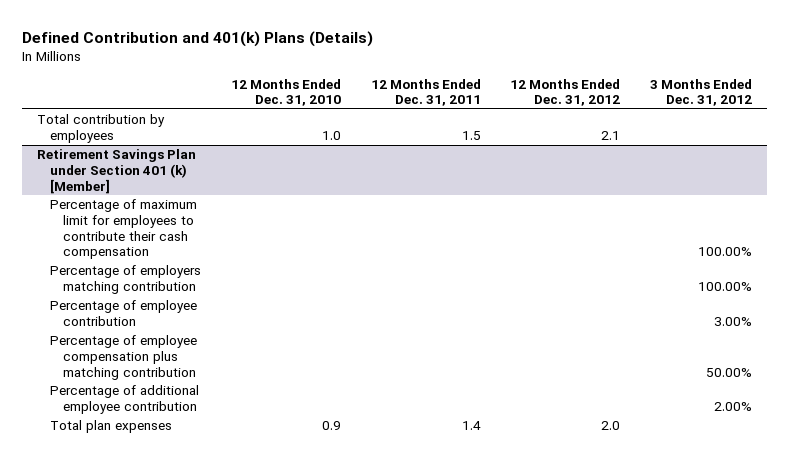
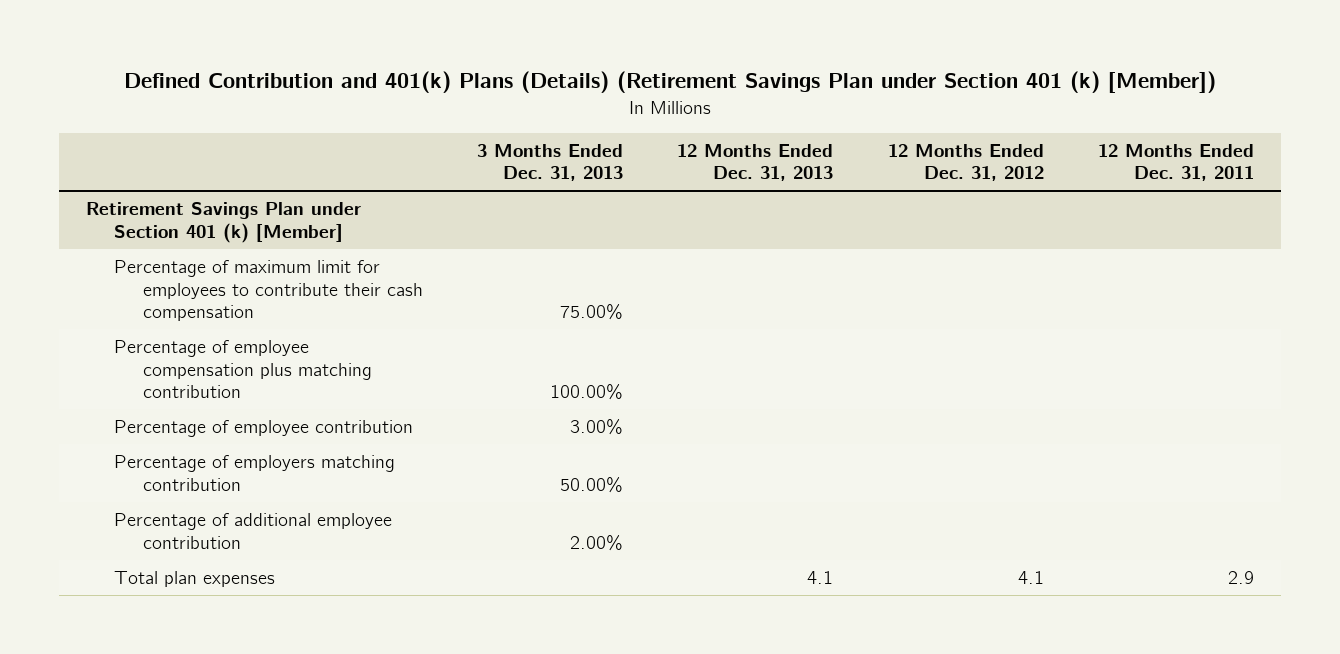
[21,30,373,47] Defined Contribution and 401(k) Plans (Details) -> [124,71,1217,94] Defined Contribution and 401(k) Plans (Details) (Retirement Savings Plan under Section 401 (k) [Member])
[230,78,341,107] 12 Months Ended Dec. 31, 2010 -> none
[650,78,753,107] 3 Months Ended Dec. 31, 2012 -> none
none -> [476,143,623,182] 3 Months Ended Dec. 31, 2013
none -> [677,143,834,182] 12 Months Ended Dec. 31, 2013
[36,114,165,143] Total contribution by employees -> none
[50,300,198,326] Percentage of employee contribution -> [114,420,414,438] Percentage of employee contribution
[50,265,202,294] Percentage of employers matching contribution -> [114,455,396,491] Percentage of employers matching contribution
[461,421,481,431] 1.4 -> [1227,571,1254,585] 2.9
[601,421,621,431] 2.0 -> [1017,571,1044,585] 4.1

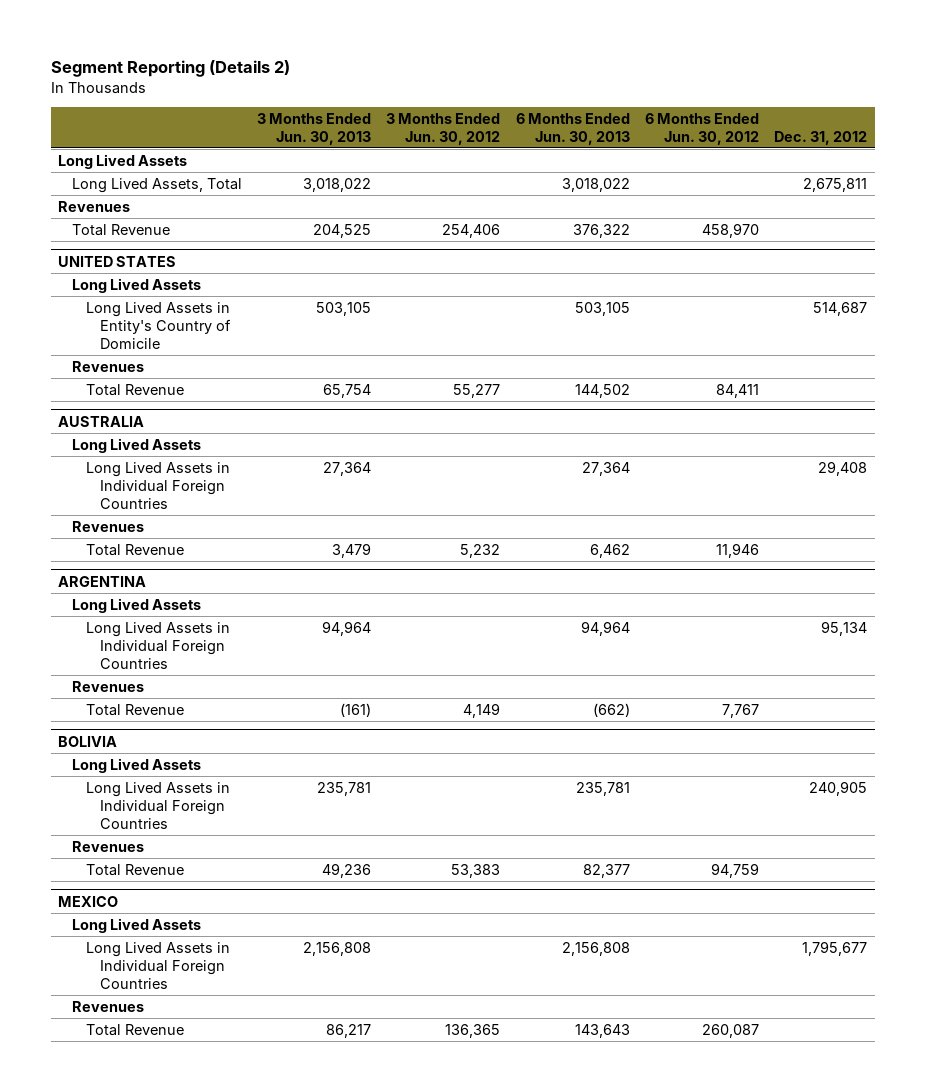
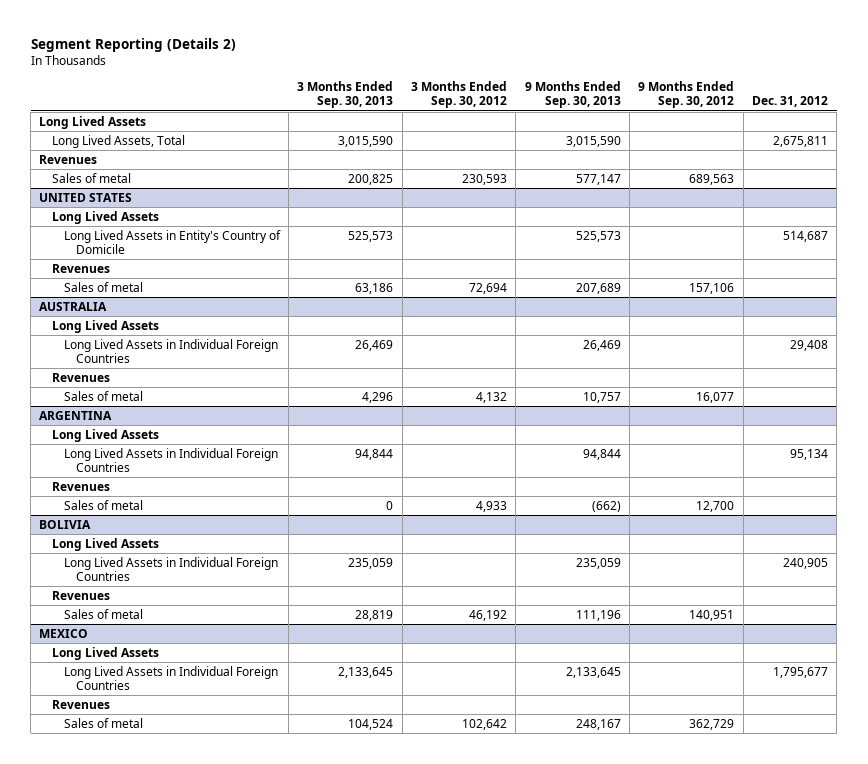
[257,112,372,145] 3 Months Ended Jun. 30, 2013 -> none
[386,112,501,145] 3 Months Ended Jun. 30, 2012 -> none
[515,112,630,145] 6 Months Ended Jun. 30, 2013 -> none
[644,112,759,145] 6 Months Ended Jun. 30, 2012 -> none
none -> [297,81,394,109] 3 Months Ended Sep. 30, 2013
none -> [411,81,508,109] 3 Months Ended Sep. 30, 2012
none -> [524,81,621,109] 9 Months Ended Sep. 30, 2013
none -> [638,81,735,109] 9 Months Ended Sep. 30, 2012
[71,223,170,236] Total Revenue -> [51,173,131,184] Sales of metal
[85,383,184,396] Total Revenue -> [63,282,143,293] Sales of metal
[85,543,184,556] Total Revenue -> [63,391,143,402] Sales of metal
[85,703,184,716] Total Revenue -> [63,500,143,511] Sales of metal
[85,863,184,876] Total Revenue -> [63,609,143,620] Sales of metal
[85,1023,184,1036] Total Revenue -> [63,718,143,729] Sales of metal

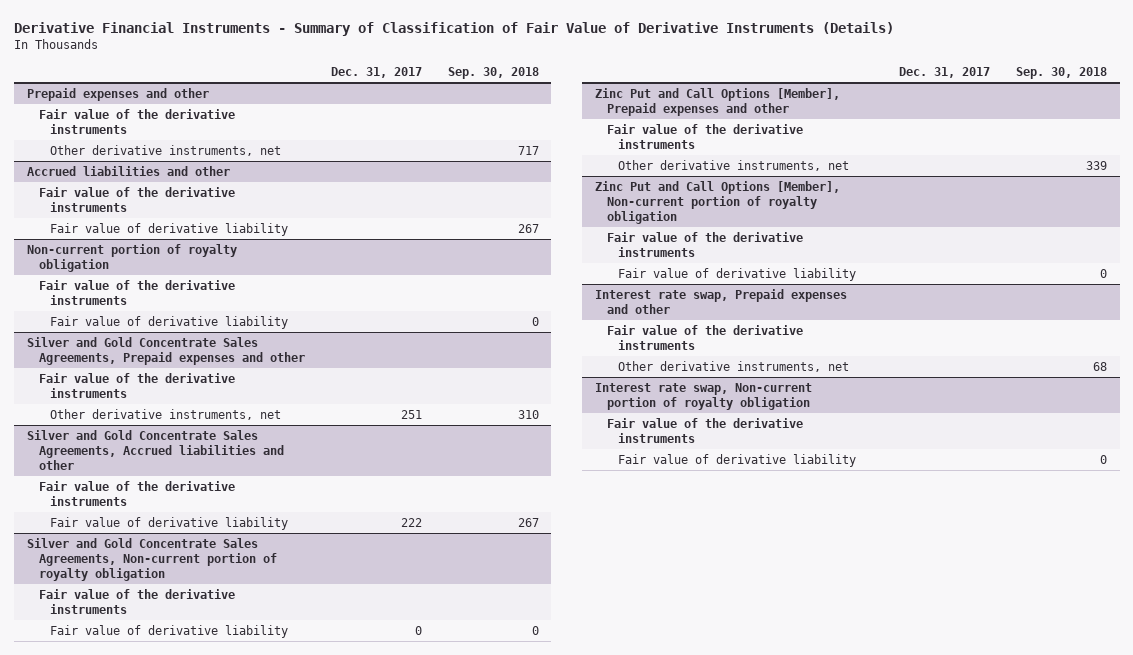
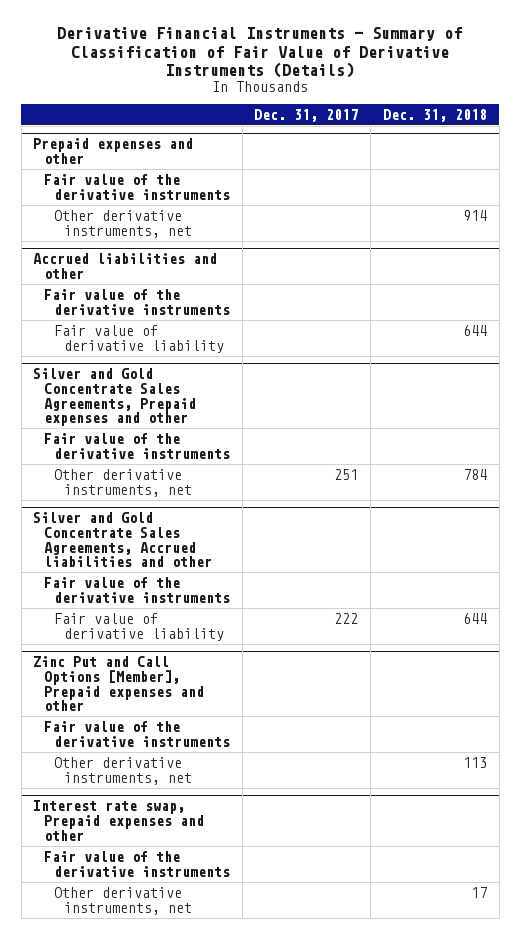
[447,67,539,80] Sep. 30, 2018 -> none
none -> [383,108,488,122] Dec. 31, 2018
[26,243,237,273] Non-current portion of royalty obligation -> none
[38,279,235,306] Fair value of the derivative instruments -> none
[50,315,289,329] Fair value of derivative liability -> none
[26,537,277,582] Silver and Gold Concentrate Sales Agreements, Non-current portion of royalty obligation -> none
[38,588,235,615] Fair value of the derivative instruments -> none
[50,624,289,638] Fair value of derivative liability -> none
[594,180,840,225] Zinc Put and Call Options [Member], Non-current portion of royalty obligation -> none
[606,231,803,258] Fair value of the derivative instruments -> none
[618,267,857,281] Fair value of derivative liability -> none
[594,382,812,411] Interest rate swap, Non-current portion of royalty obligation -> none
[606,417,803,444] Fair value of the derivative instruments -> none
[618,453,857,467] Fair value of derivative liability -> none

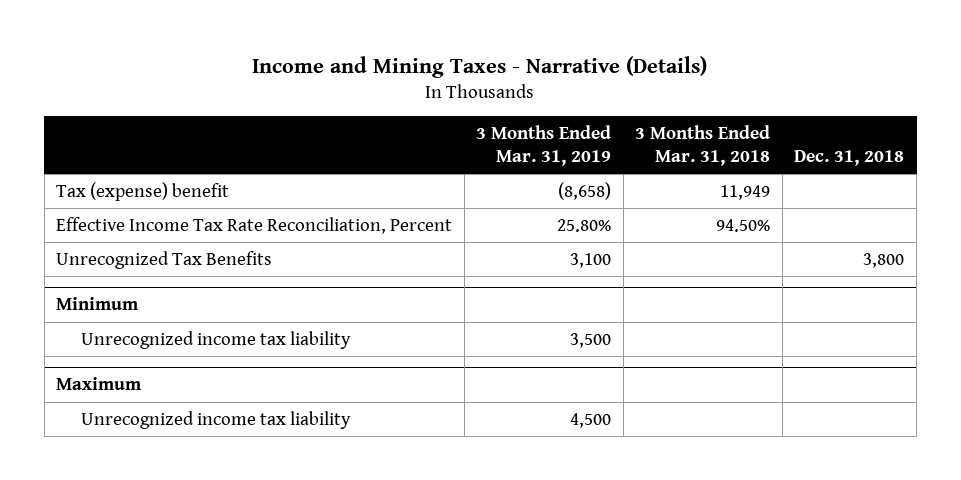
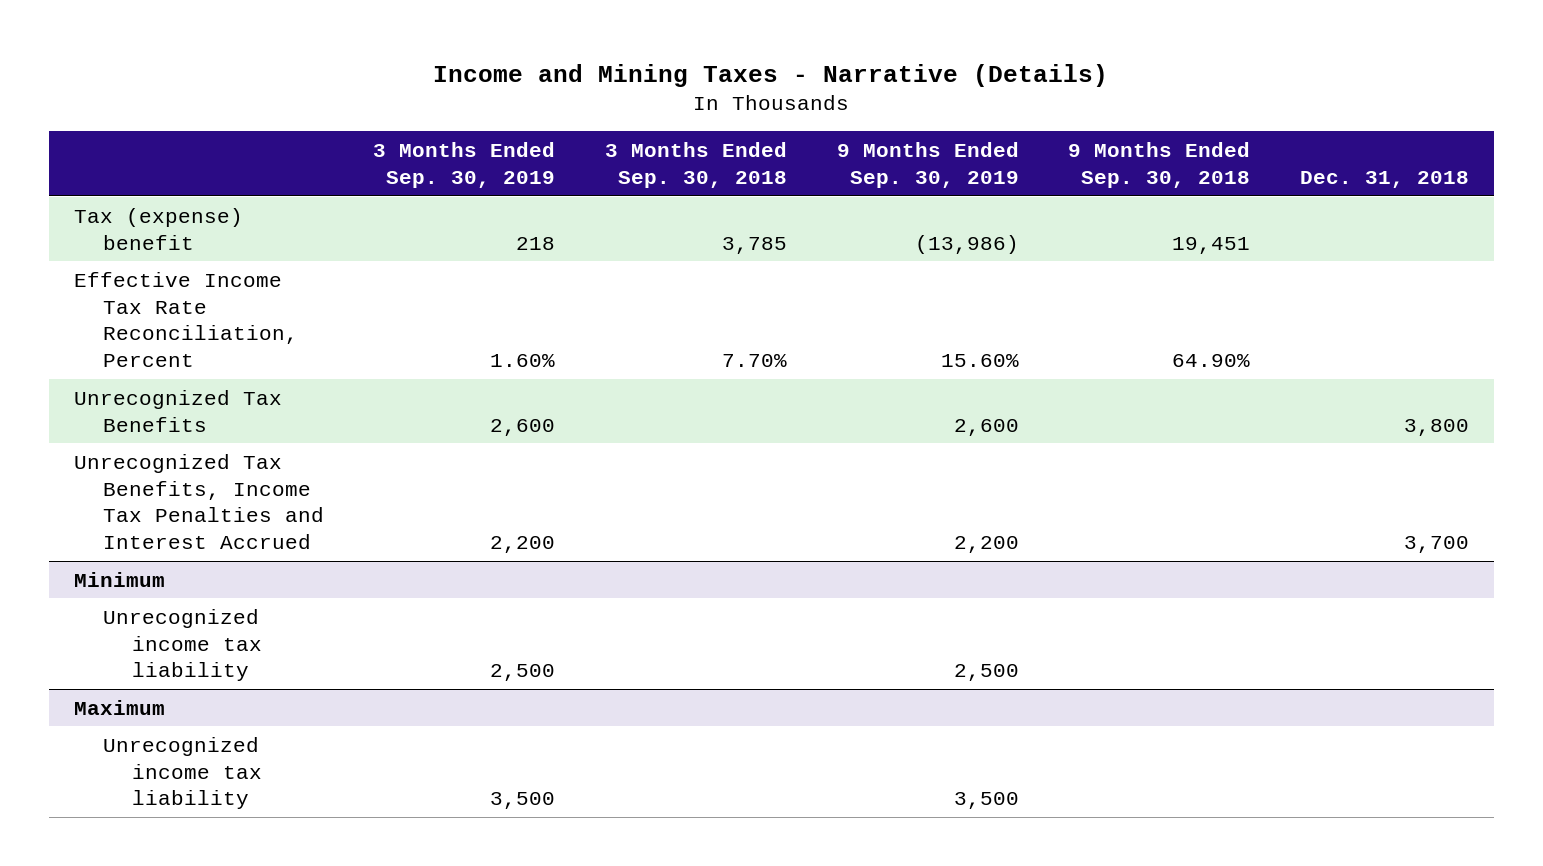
[476,125,612,166] 3 Months Ended Mar. 31, 2019 -> none
[635,125,771,166] 3 Months Ended Mar. 31, 2018 -> none
none -> [373,141,556,188] 3 Months Ended Sep. 30, 2019
none -> [605,141,788,188] 3 Months Ended Sep. 30, 2018
none -> [836,141,1019,188] 9 Months Ended Sep. 30, 2019
none -> [1068,141,1251,188] 9 Months Ended Sep. 30, 2018
none -> [73,453,324,550] Unrecognized Tax Benefits, Income Tax Penalties and Interest Accrued

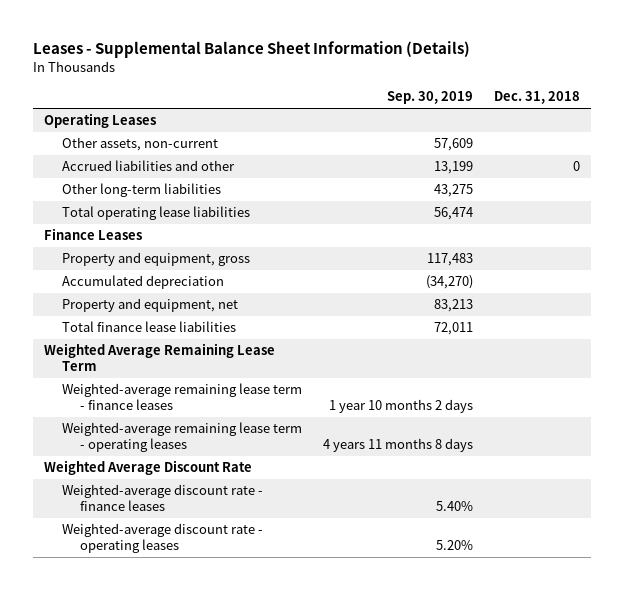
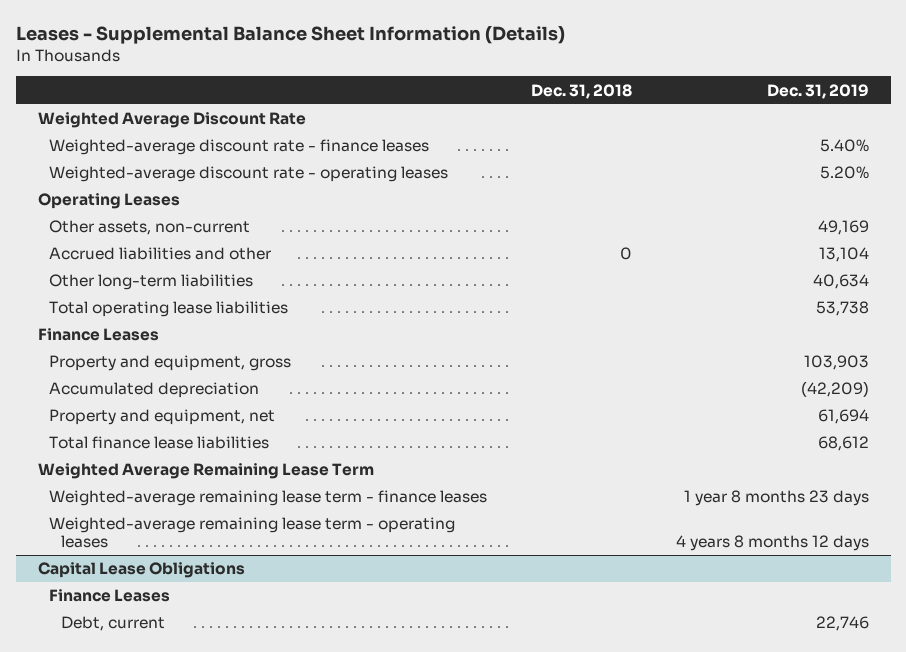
[387,91,474,105] Sep. 30, 2019 -> none
none -> [766,83,869,99] Dec. 31, 2019
[43,460,252,476] Weighted Average Discount Rate -> [37,112,306,129] Weighted Average Discount Rate
[62,484,264,512] Weighted-average discount rate - finance leases -> [49,139,430,156] Weighted-average discount rate - finance leases
[62,523,264,554] Weighted-average discount rate - operating leases -> [49,166,449,183] Weighted-average discount rate - operating leases
none -> [37,562,245,579] Capital Lease Obligations
none -> [49,589,171,603] Finance Leases
none -> [60,616,165,632] Debt, current

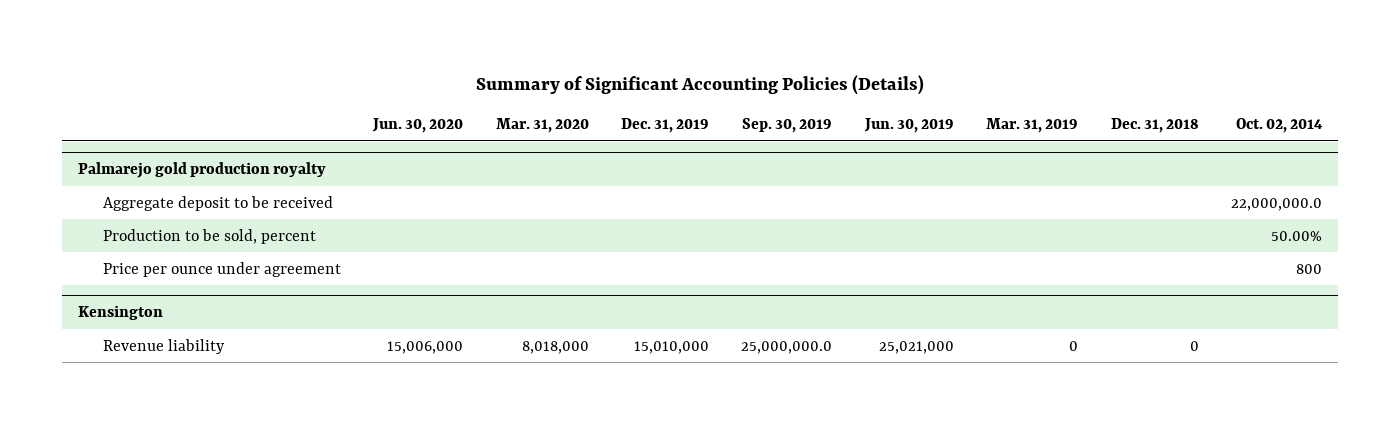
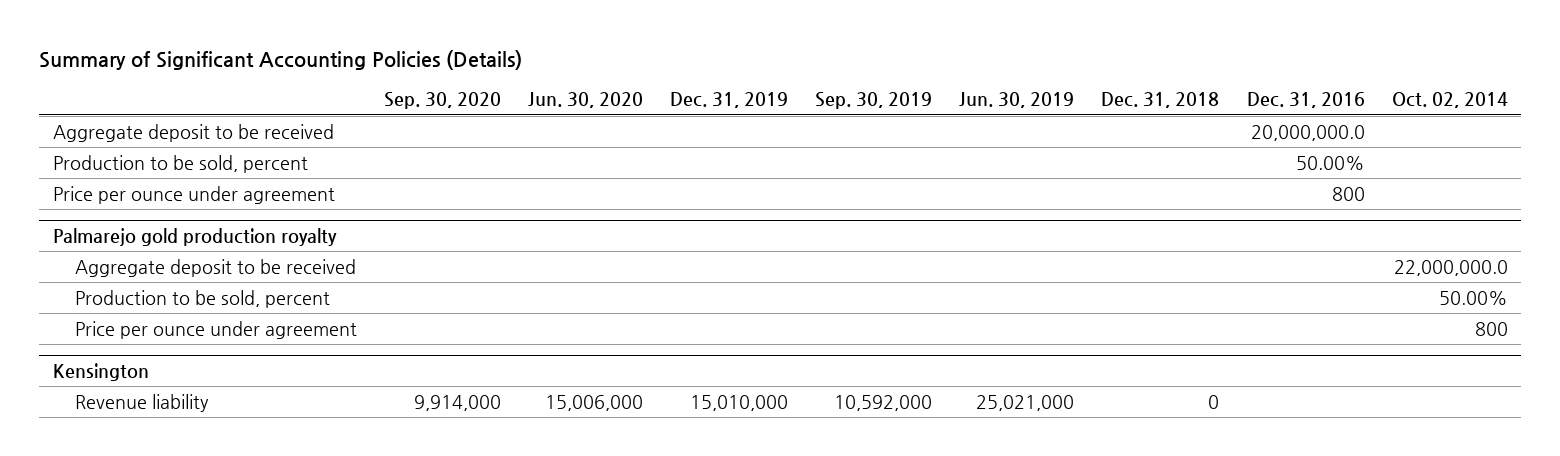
[495,118,589,134] Mar. 31, 2020 -> none
[986,118,1079,134] Mar. 31, 2019 -> none
none -> [383,92,501,110] Sep. 30, 2020
none -> [1246,92,1365,109] Dec. 31, 2016
none -> [52,123,334,142] Aggregate deposit to be received
none -> [52,154,308,173] Production to be sold, percent
none -> [52,185,335,204] Price per ounce under agreement
[741,340,833,354] 25,000,000.0 -> [834,394,933,411] 10,592,000

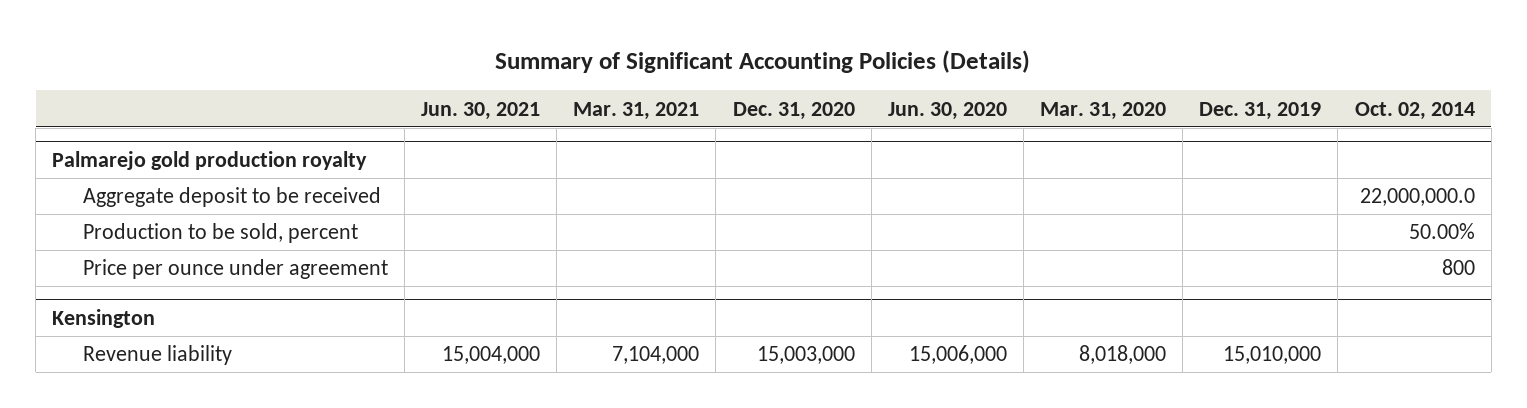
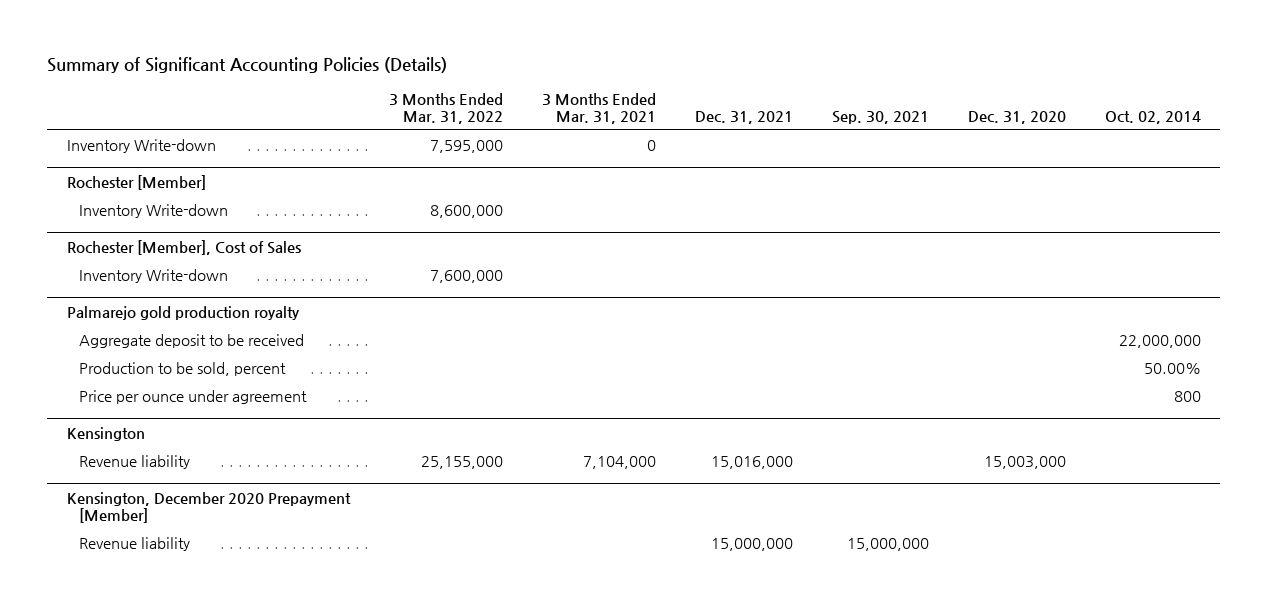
[420,101,540,120] Jun. 30, 2021 -> none
[573,101,700,120] Mar. 31, 2021 -> none
[887,101,1007,120] Jun. 30, 2020 -> none
[1040,101,1167,120] Mar. 31, 2020 -> none
[1199,101,1322,120] Dec. 31, 2019 -> none
none -> [388,92,503,124] 3 Months Ended Mar. 31, 2022
none -> [541,92,656,124] 3 Months Ended Mar. 31, 2021
none -> [694,110,793,124] Dec. 31, 2021
none -> [831,110,929,124] Sep. 30, 2021
none -> [66,139,216,154] Inventory Write-down
none -> [66,174,206,190] Rochester [Member]
none -> [78,204,228,219] Inventory Write-down
none -> [66,239,301,255] Rochester [Member], Cost of Sales
none -> [78,269,228,284] Inventory Write-down
[1359,188,1475,207] 22,000,000.0 -> [1118,335,1201,349] 22,000,000
none -> [66,491,351,523] Kensington, December 2020 Prepayment [Member]
none -> [78,537,190,552] Revenue liability

